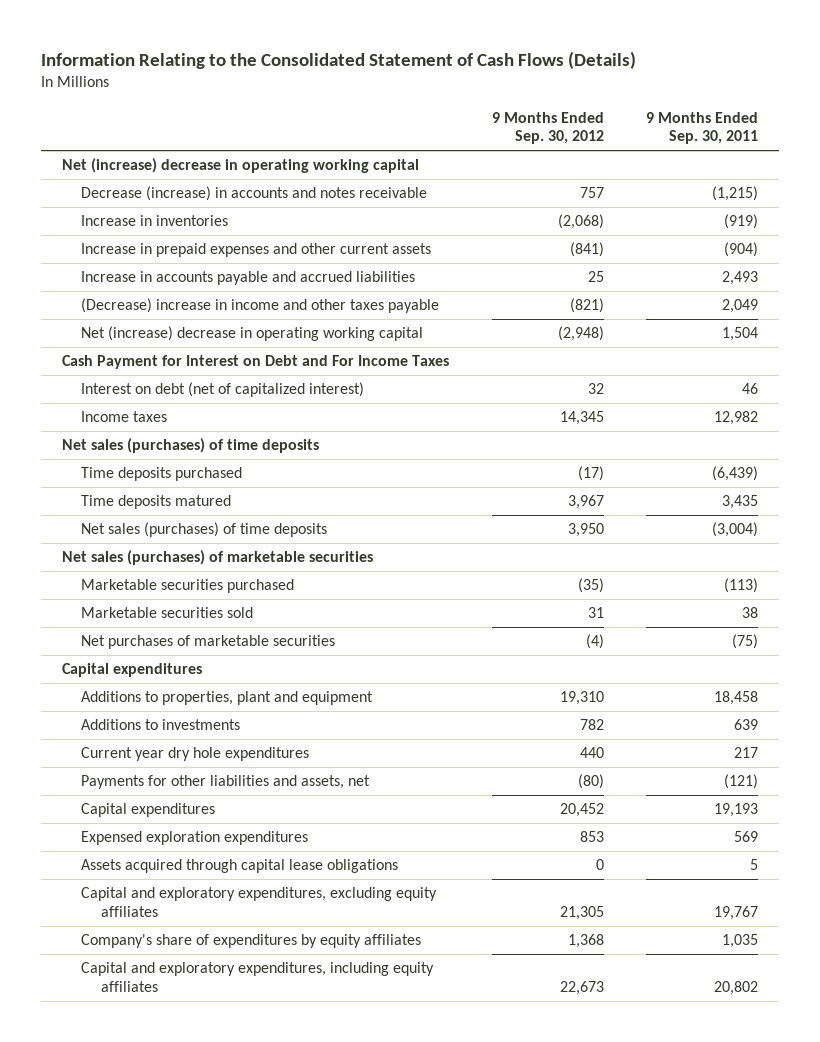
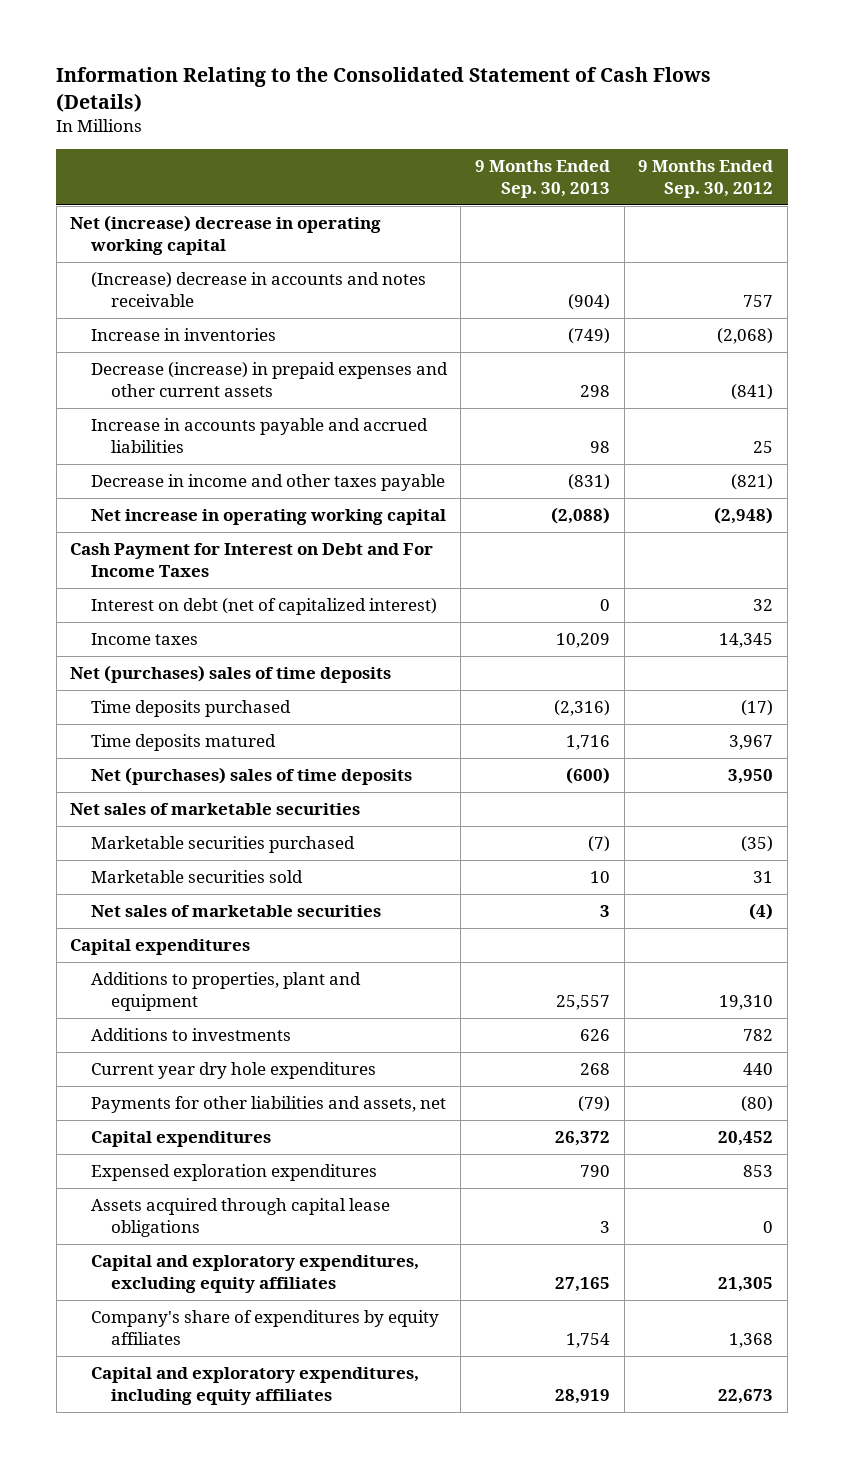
[646,111,759,145] 9 Months Ended Sep. 30, 2011 -> none
none -> [474,159,610,198] 9 Months Ended Sep. 30, 2013
[81,186,428,202] Decrease (increase) in accounts and notes receivable -> [90,272,426,308] (Increase) decrease in accounts and notes receivable
[81,243,432,258] Increase in prepaid expenses and other current assets -> [90,362,448,398] Decrease (increase) in prepaid expenses and other current assets
[81,298,440,314] (Decrease) increase in income and other taxes payable -> [90,474,445,492] Decrease in income and other taxes payable
[81,326,424,342] Net (increase) decrease in operating working capital -> [90,509,446,526] Net increase in operating working capital
[62,438,320,454] Net sales (purchases) of time deposits -> [70,665,392,684] Net (purchases) sales of time deposits
[81,522,328,538] Net sales (purchases) of time deposits -> [90,767,412,786] Net (purchases) sales of time deposits
[62,550,374,566] Net sales (purchases) of marketable securities -> [70,803,361,816] Net sales of marketable securities
[81,635,336,650] Net purchases of marketable securities -> [90,905,381,918] Net sales of marketable securities

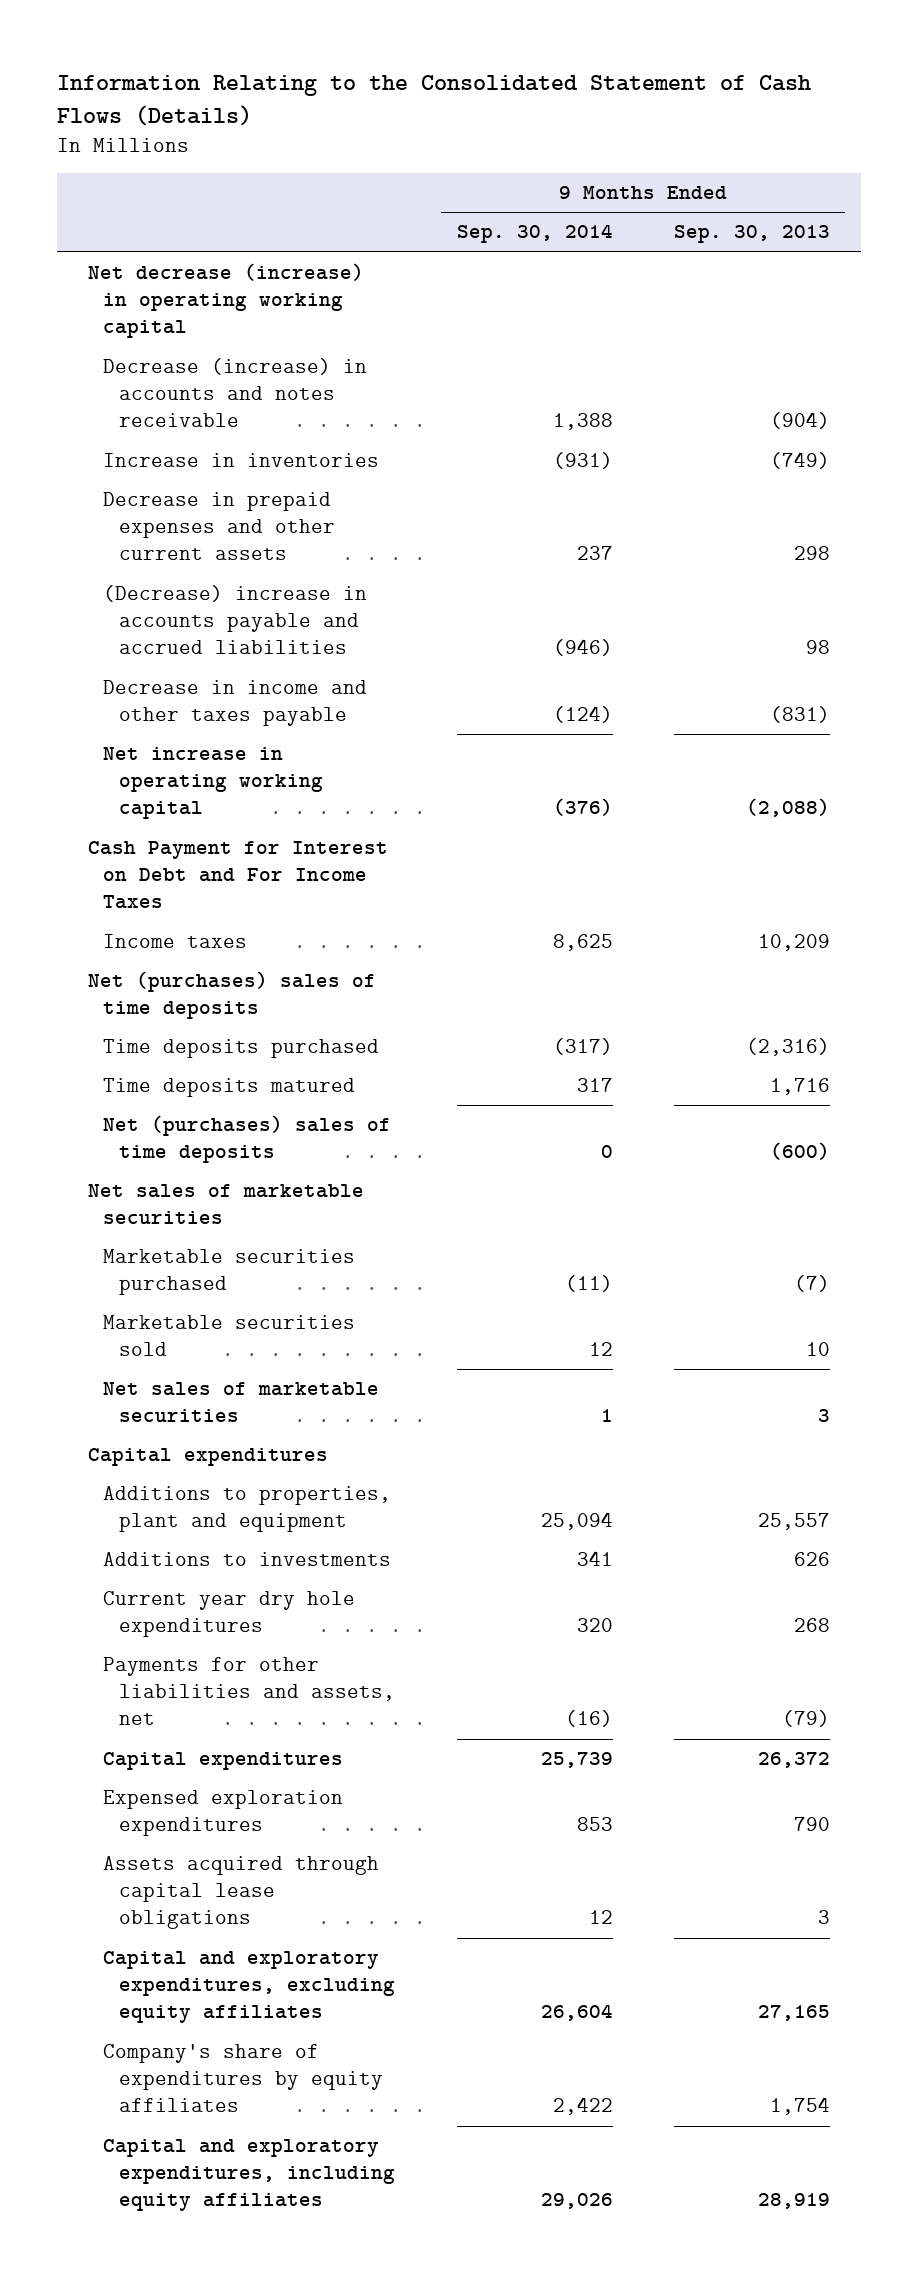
[638,159,774,198] 9 Months Ended Sep. 30, 2012 -> none
none -> [456,224,613,244] Sep. 30, 2014
[70,215,382,256] Net (increase) decrease in operating working capital -> [87,263,364,339] Net decrease (increase) in operating working capital
[90,272,426,308] (Increase) decrease in accounts and notes receivable -> [103,358,368,428] Decrease (increase) in accounts and notes receivable
[90,362,448,398] Decrease (increase) in prepaid expenses and other current assets -> [103,492,336,561] Decrease in prepaid expenses and other current assets
[90,418,428,454] Increase in accounts payable and accrued liabilities -> [103,585,368,655] (Decrease) increase in accounts payable and accrued liabilities
[90,598,437,616] Interest on debt (net of capitalized interest) -> none

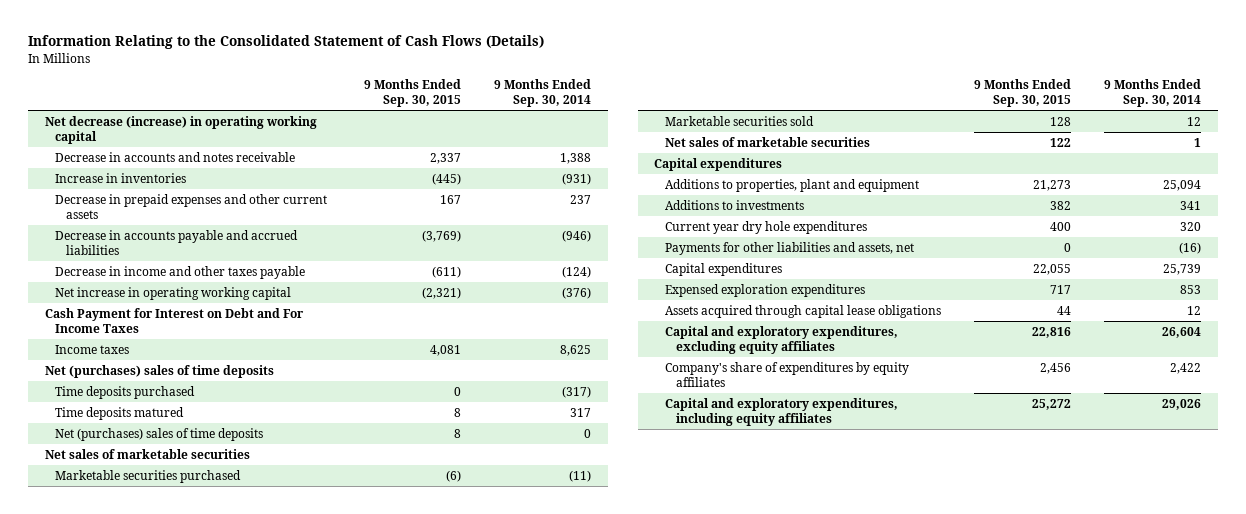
[674,225,831,244] Sep. 30, 2013 -> none
none -> [364,79,462,108] 9 Months Ended Sep. 30, 2015
[103,358,368,428] Decrease (increase) in accounts and notes receivable -> [55,151,296,162] Decrease in accounts and notes receivable
[103,585,368,655] (Decrease) increase in accounts payable and accrued liabilities -> [55,229,299,255] Decrease in accounts payable and accrued liabilities

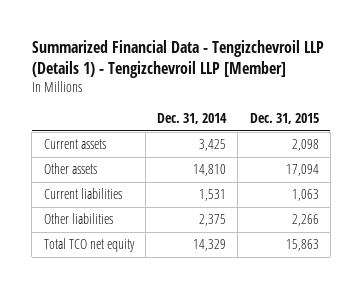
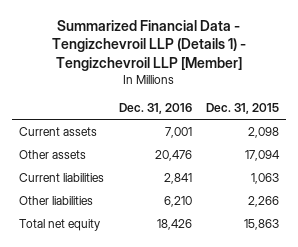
[157,113,228,125] Dec. 31, 2014 -> none
none -> [118,103,192,115] Dec. 31, 2016
[43,238,135,253] Total TCO net equity -> [19,218,101,231] Total net equity

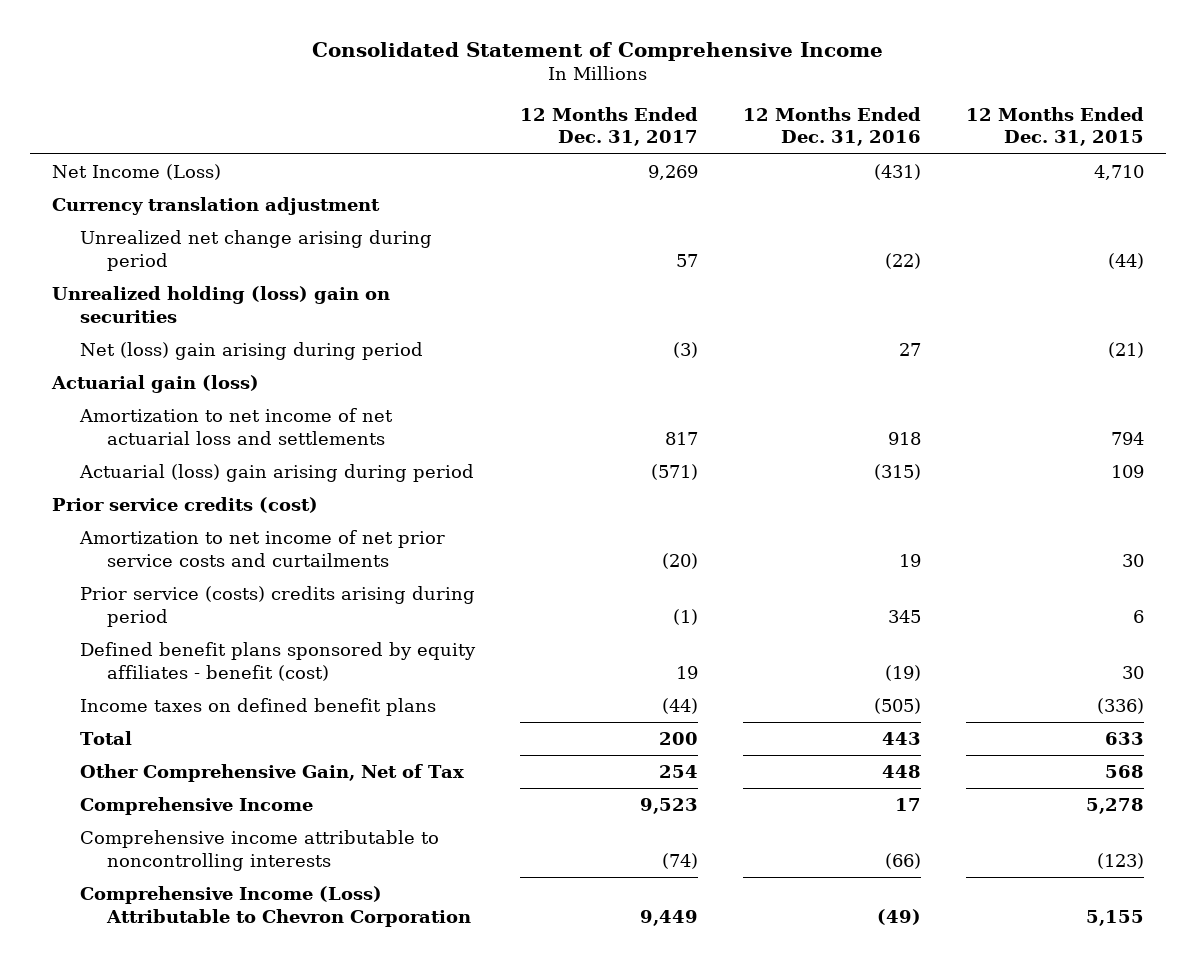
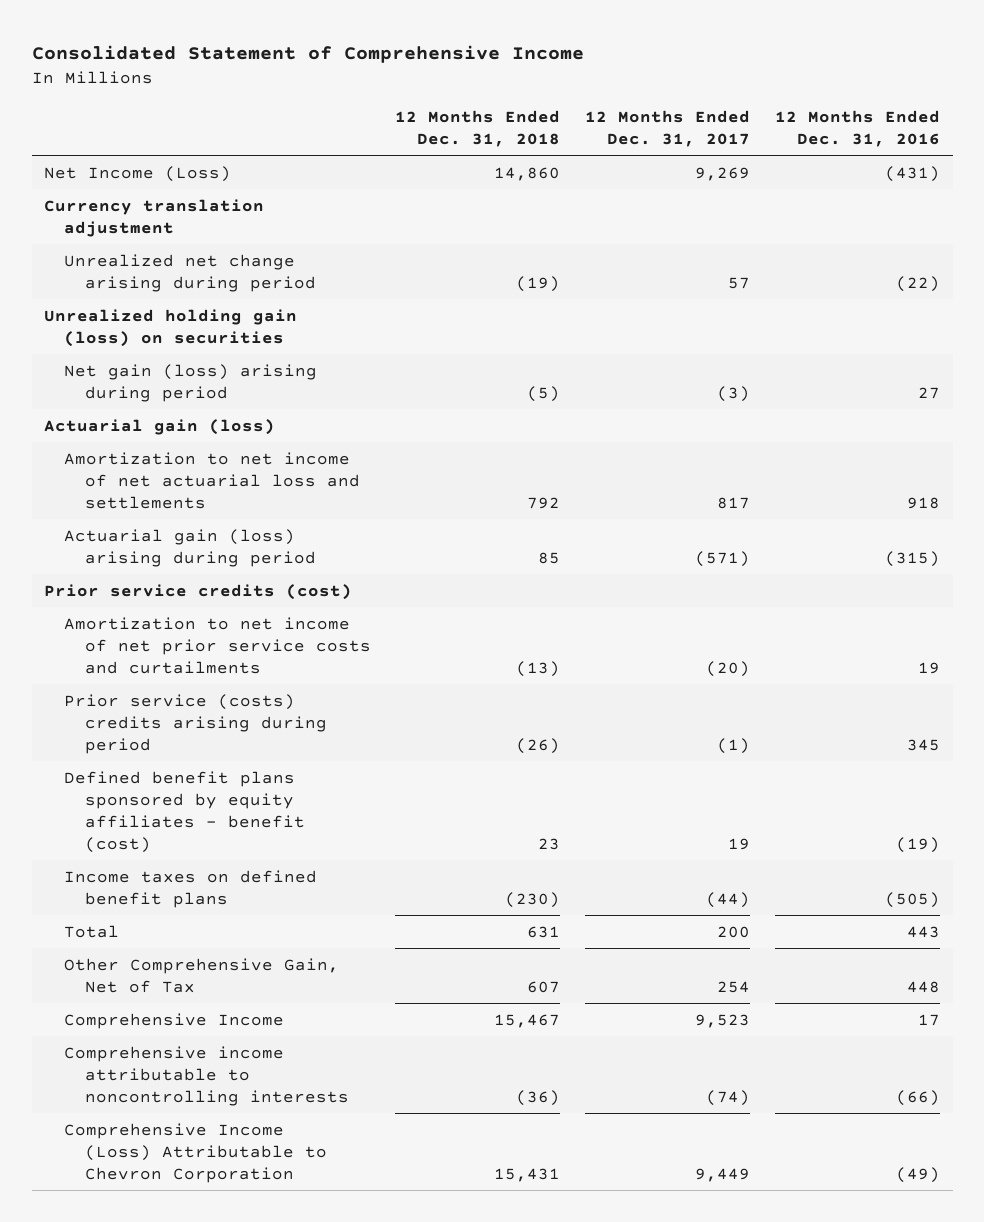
[965,106,1144,147] 12 Months Ended Dec. 31, 2015 -> none
none -> [395,109,561,147] 12 Months Ended Dec. 31, 2018
[52,286,391,323] Unrealized holding (loss) gain on securities -> [44,308,298,347] Unrealized holding gain (loss) on securities
[79,342,423,361] Net (loss) gain arising during period -> [64,363,318,402] Net gain (loss) arising during period
[78,464,474,483] Actuarial (loss) gain arising during period -> [64,528,316,567] Actuarial gain (loss) arising during period

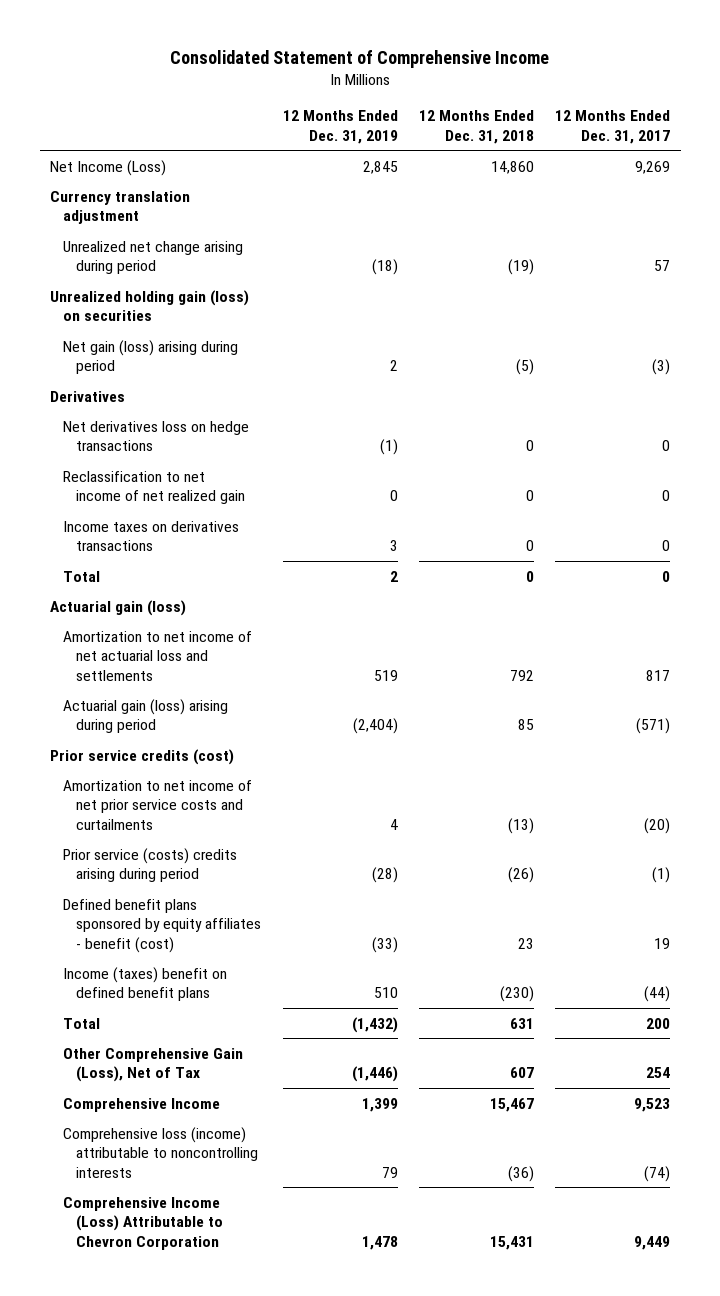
[775,109,941,147] 12 Months Ended Dec. 31, 2016 -> none
none -> [282,109,398,144] 12 Months Ended Dec. 31, 2019
none -> [50,390,126,402] Derivatives
none -> [63,420,250,452] Net derivatives loss on hedge transactions
none -> [63,470,246,505] Reclassification to net income of net realized gain
none -> [63,520,240,552] Income taxes on derivatives transactions
none -> [63,570,101,582] Total
[64,869,318,908] Income taxes on defined benefit plans -> [63,966,228,1002] Income (taxes) benefit on defined benefit plans
[64,957,340,993] Other Comprehensive Gain, Net of Tax -> [63,1047,244,1083] Other Comprehensive Gain (Loss), Net of Tax
[64,1045,349,1106] Comprehensive income attributable to noncontrolling interests -> [63,1126,259,1178] Comprehensive loss (income) attributable to noncontrolling interests

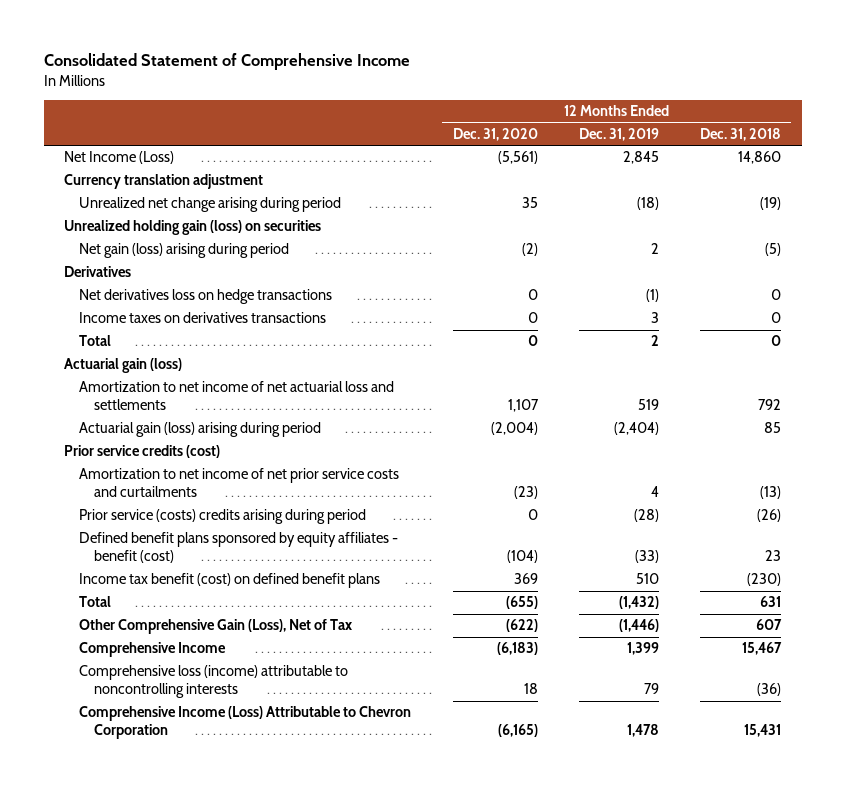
[555,109,671,144] 12 Months Ended Dec. 31, 2017 -> none
none -> [452,128,538,142] Dec. 31, 2020
[63,470,246,505] Reclassification to net income of net realized gain -> none
[63,966,228,1002] Income (taxes) benefit on defined benefit plans -> [79,573,381,589] Income tax benefit (cost) on defined benefit plans

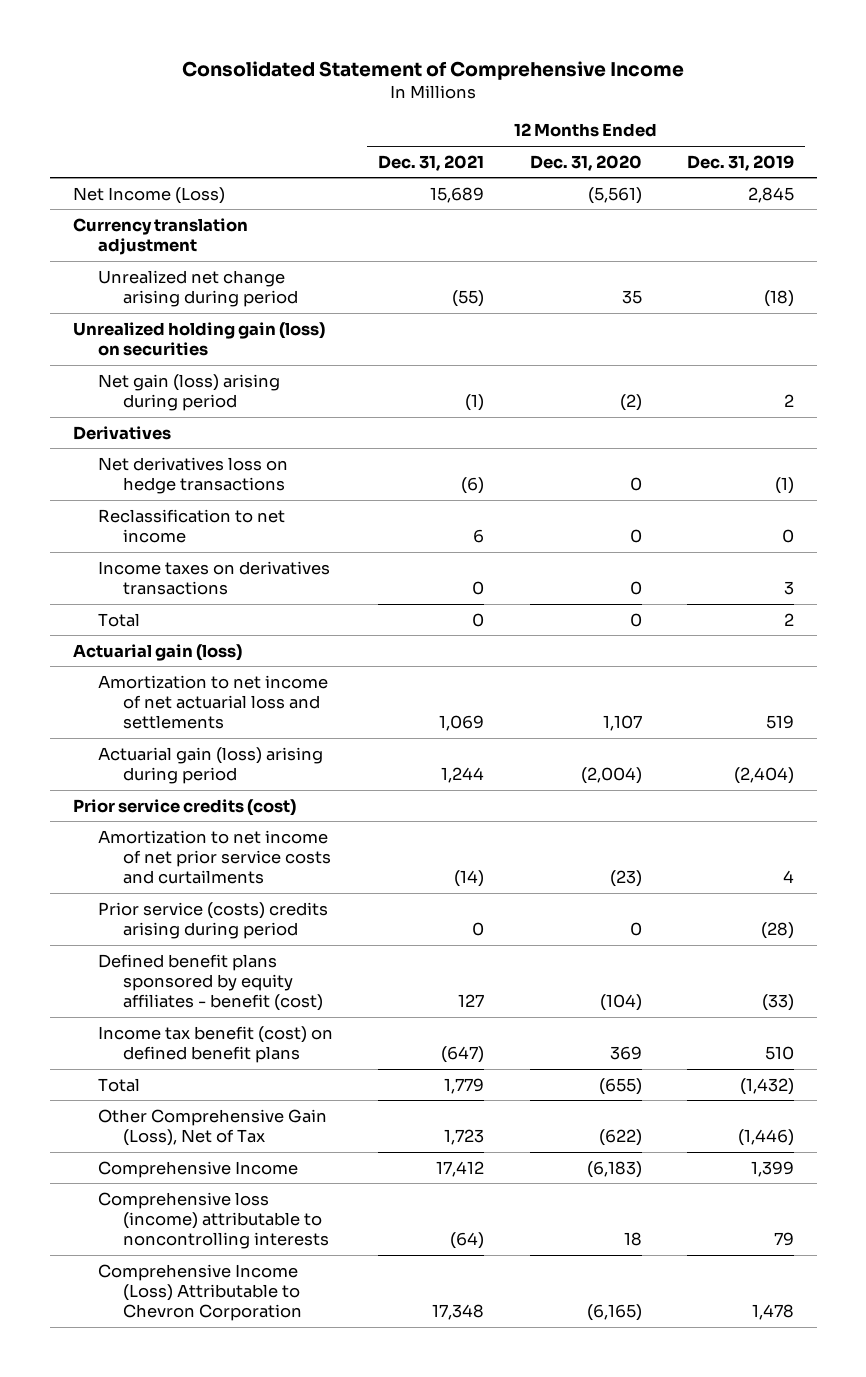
[700,128,782,142] Dec. 31, 2018 -> none
none -> [378,154,485,171] Dec. 31, 2021
none -> [97,508,285,544] Reclassification to net income

